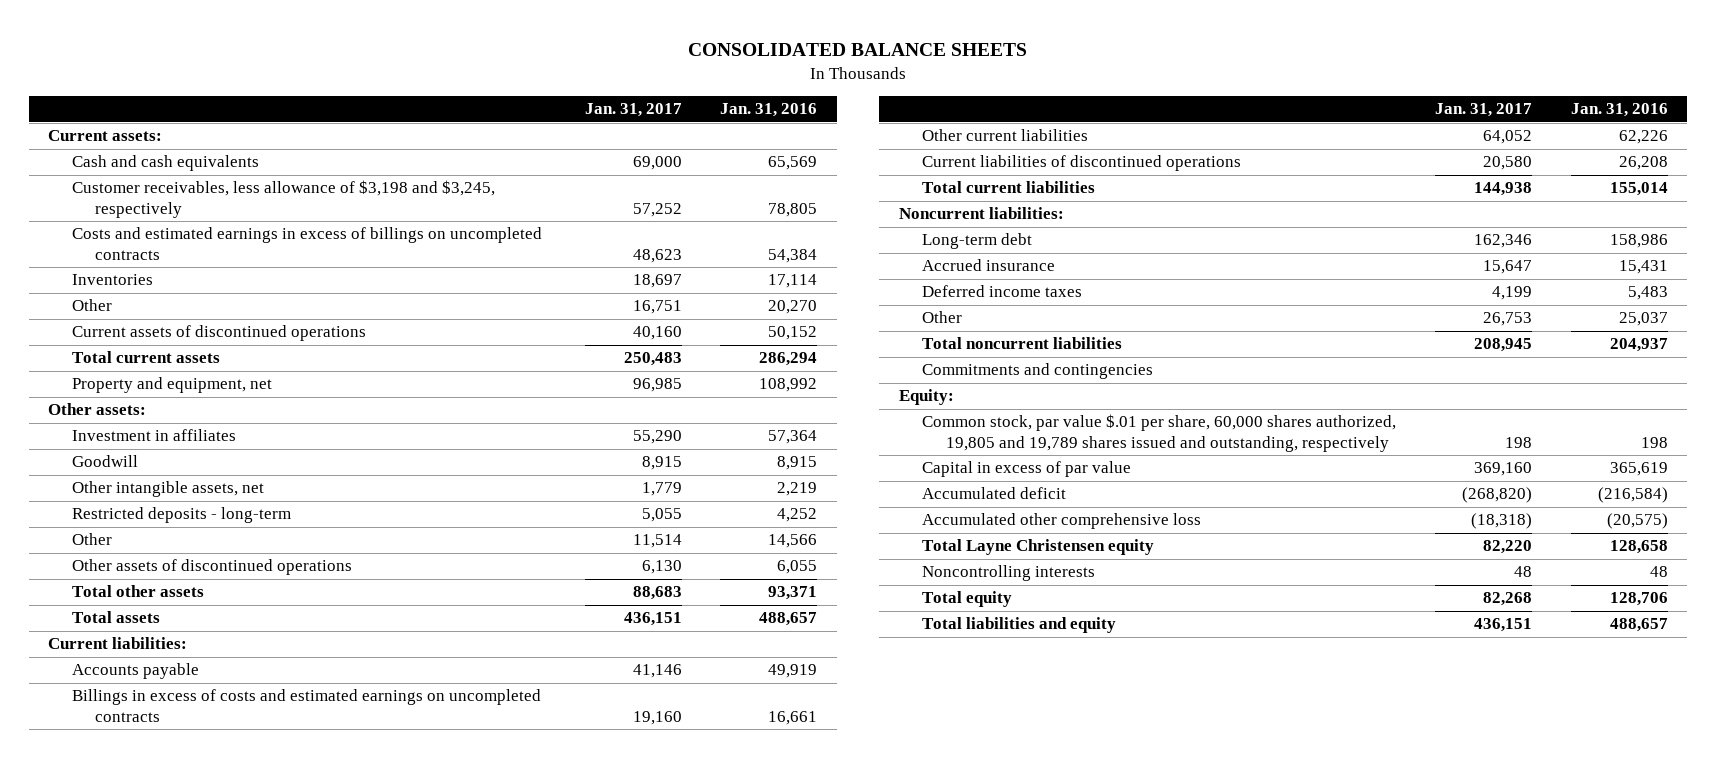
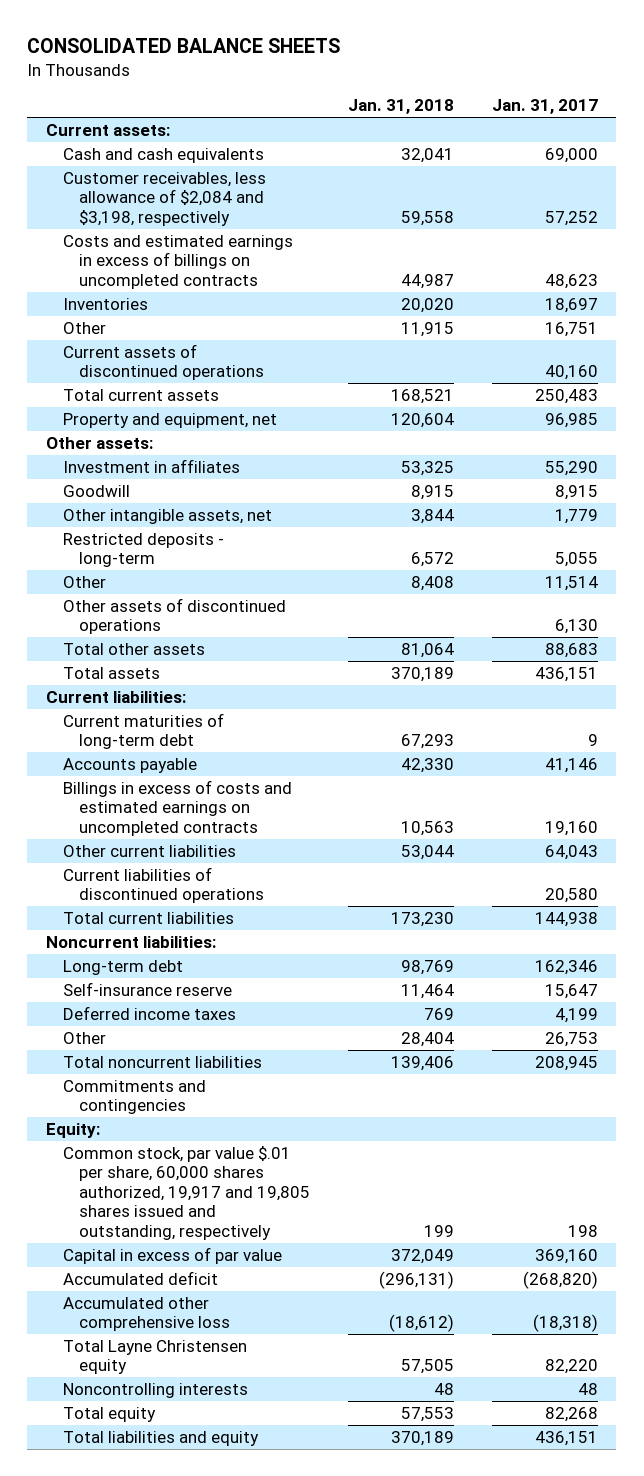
[720,103,818,118] Jan. 31, 2016 -> none
none -> [348,98,455,114] Jan. 31, 2018
[71,180,495,219] Customer receivables, less allowance of $3,198 and $3,245, respectively -> [62,172,266,226] Customer receivables, less allowance of $2,084 and $3,198, respectively
none -> [62,713,224,750] Current maturities of long-term debt
[1482,130,1532,145] 64,052 -> [544,845,598,861] 64,043
[922,259,1056,272] Accrued insurance -> [62,982,232,997] Self-insurance reserve
[922,414,1397,453] Common stock, par value $.01 per share, 60,000 shares authorized, 19,805 and 19,789 shares issued and outstanding, respectively -> [62,1146,311,1240] Common stock, par value $.01 per share, 60,000 shares authorized, 19,917 and 19,805 shares issued and outstanding, respectively

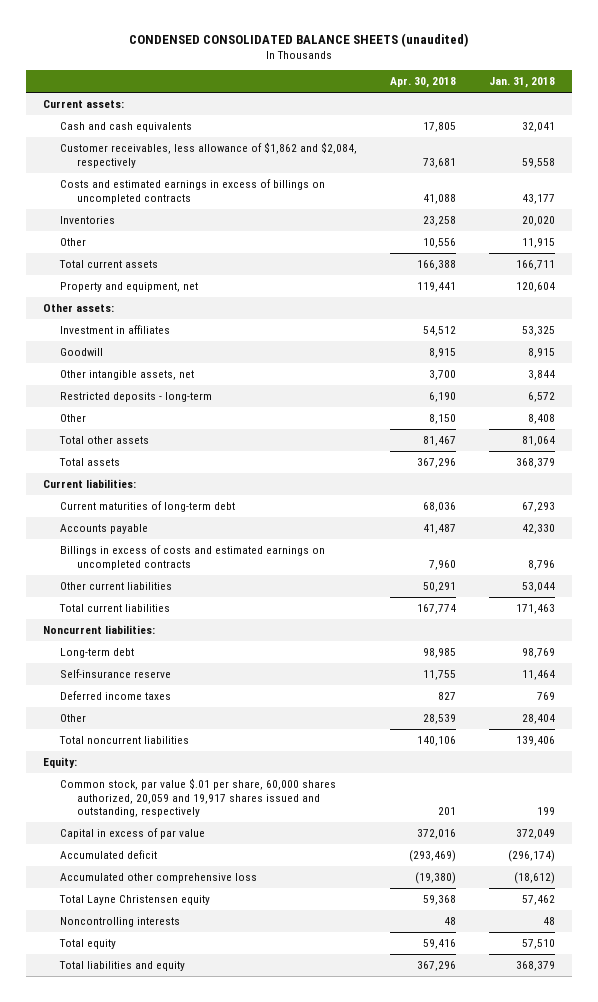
[27,38,341,54] CONSOLIDATED BALANCE SHEETS -> [128,32,468,47] CONDENSED CONSOLIDATED BALANCE SHEETS (unaudited)
[491,98,598,114] Jan. 31, 2017 -> none
none -> [389,77,456,89] Apr. 30, 2018
[62,172,266,226] Customer receivables, less allowance of $2,084 and $3,198, respectively -> [59,142,357,168] Customer receivables, less allowance of $1,862 and $2,084, respectively
[401,273,455,289] 44,987 -> [522,193,556,204] 43,177
[62,344,265,381] Current assets of discontinued operations -> none
[391,389,455,405] 168,521 -> [516,260,556,271] 166,711
[62,598,286,635] Other assets of discontinued operations -> none
[391,667,455,683] 370,189 -> [516,458,556,469] 368,379
[401,820,455,836] 10,563 -> [528,559,556,570] 8,796
[62,867,265,904] Current liabilities of discontinued operations -> none
[391,912,455,928] 173,230 -> [516,604,556,615] 171,463
[62,1080,206,1115] Commitments and contingencies -> none
[62,1146,311,1240] Common stock, par value $.01 per share, 60,000 shares authorized, 19,917 and 19,805 shares issued and outstanding, respectively -> [59,778,336,818] Common stock, par value $.01 per share, 60,000 shares authorized, 20,059 and 19,917 shares issued and outstanding, respectively
[379,1271,455,1290] (296,131) -> [508,850,556,863] (296,174)
[401,1359,455,1375] 57,505 -> [522,895,556,906] 57,462
[401,1407,455,1423] 57,553 -> [522,939,556,950] 57,510
[391,1431,455,1447] 370,189 -> [516,961,556,972] 368,379

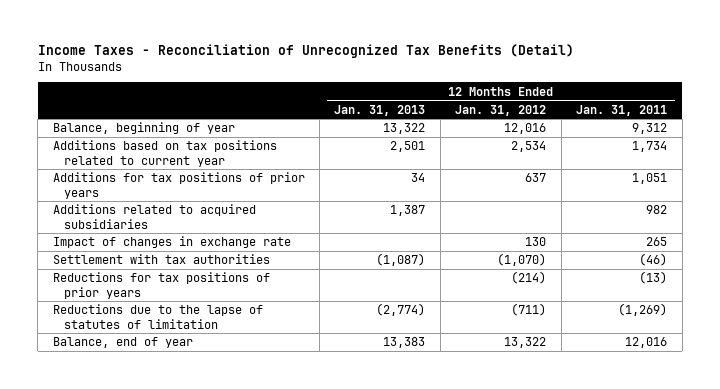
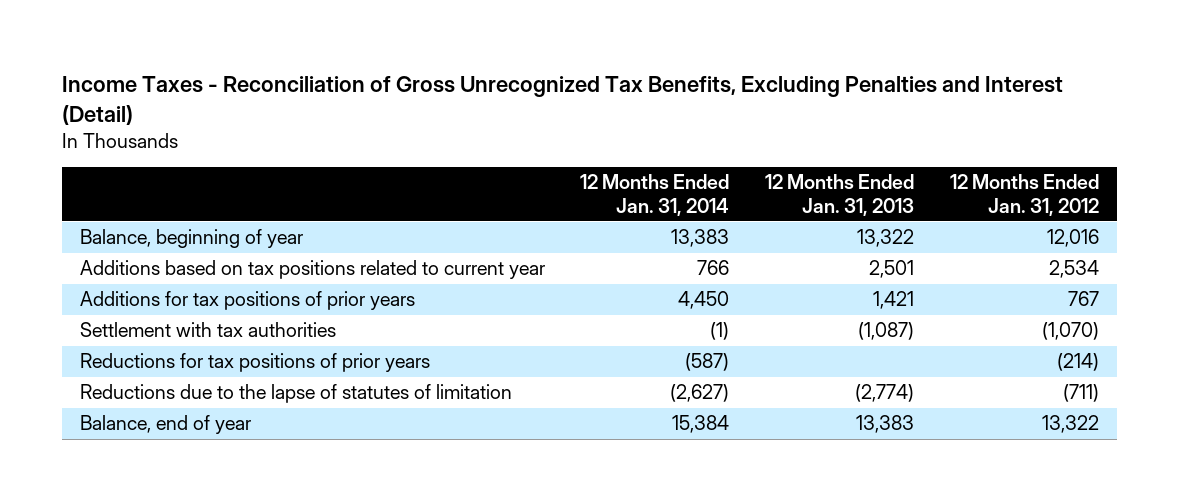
[37,44,574,59] Income Taxes - Reconciliation of Unrecognized Tax Benefits (Detail) -> [61,75,1063,125] Income Taxes - Reconciliation of Gross Unrecognized Tax Benefits, Excluding Penalties and Interest (Detail)
[576,104,668,116] Jan. 31, 2011 -> none
none -> [580,174,730,216] 12 Months Ended Jan. 31, 2014
[52,204,256,229] Additions related to acquired subsidiaries -> none
[52,236,291,249] Impact of changes in exchange rate -> none
[411,173,426,183] 34 -> [873,291,915,310] 1,421
[525,173,547,183] 637 -> [1068,291,1100,307] 767

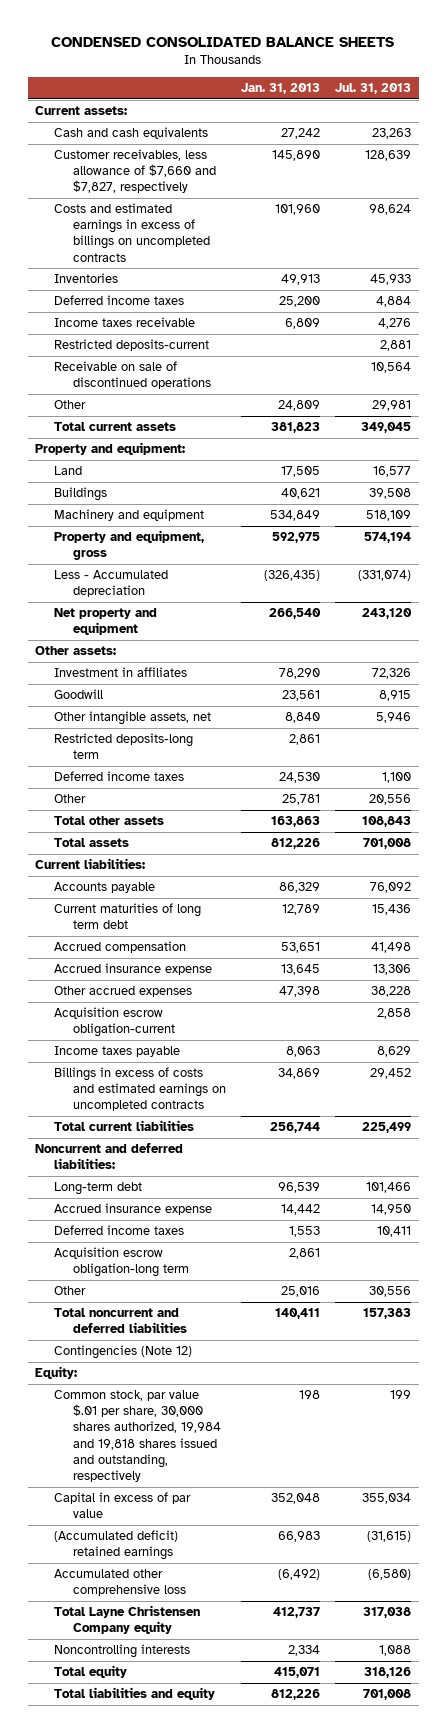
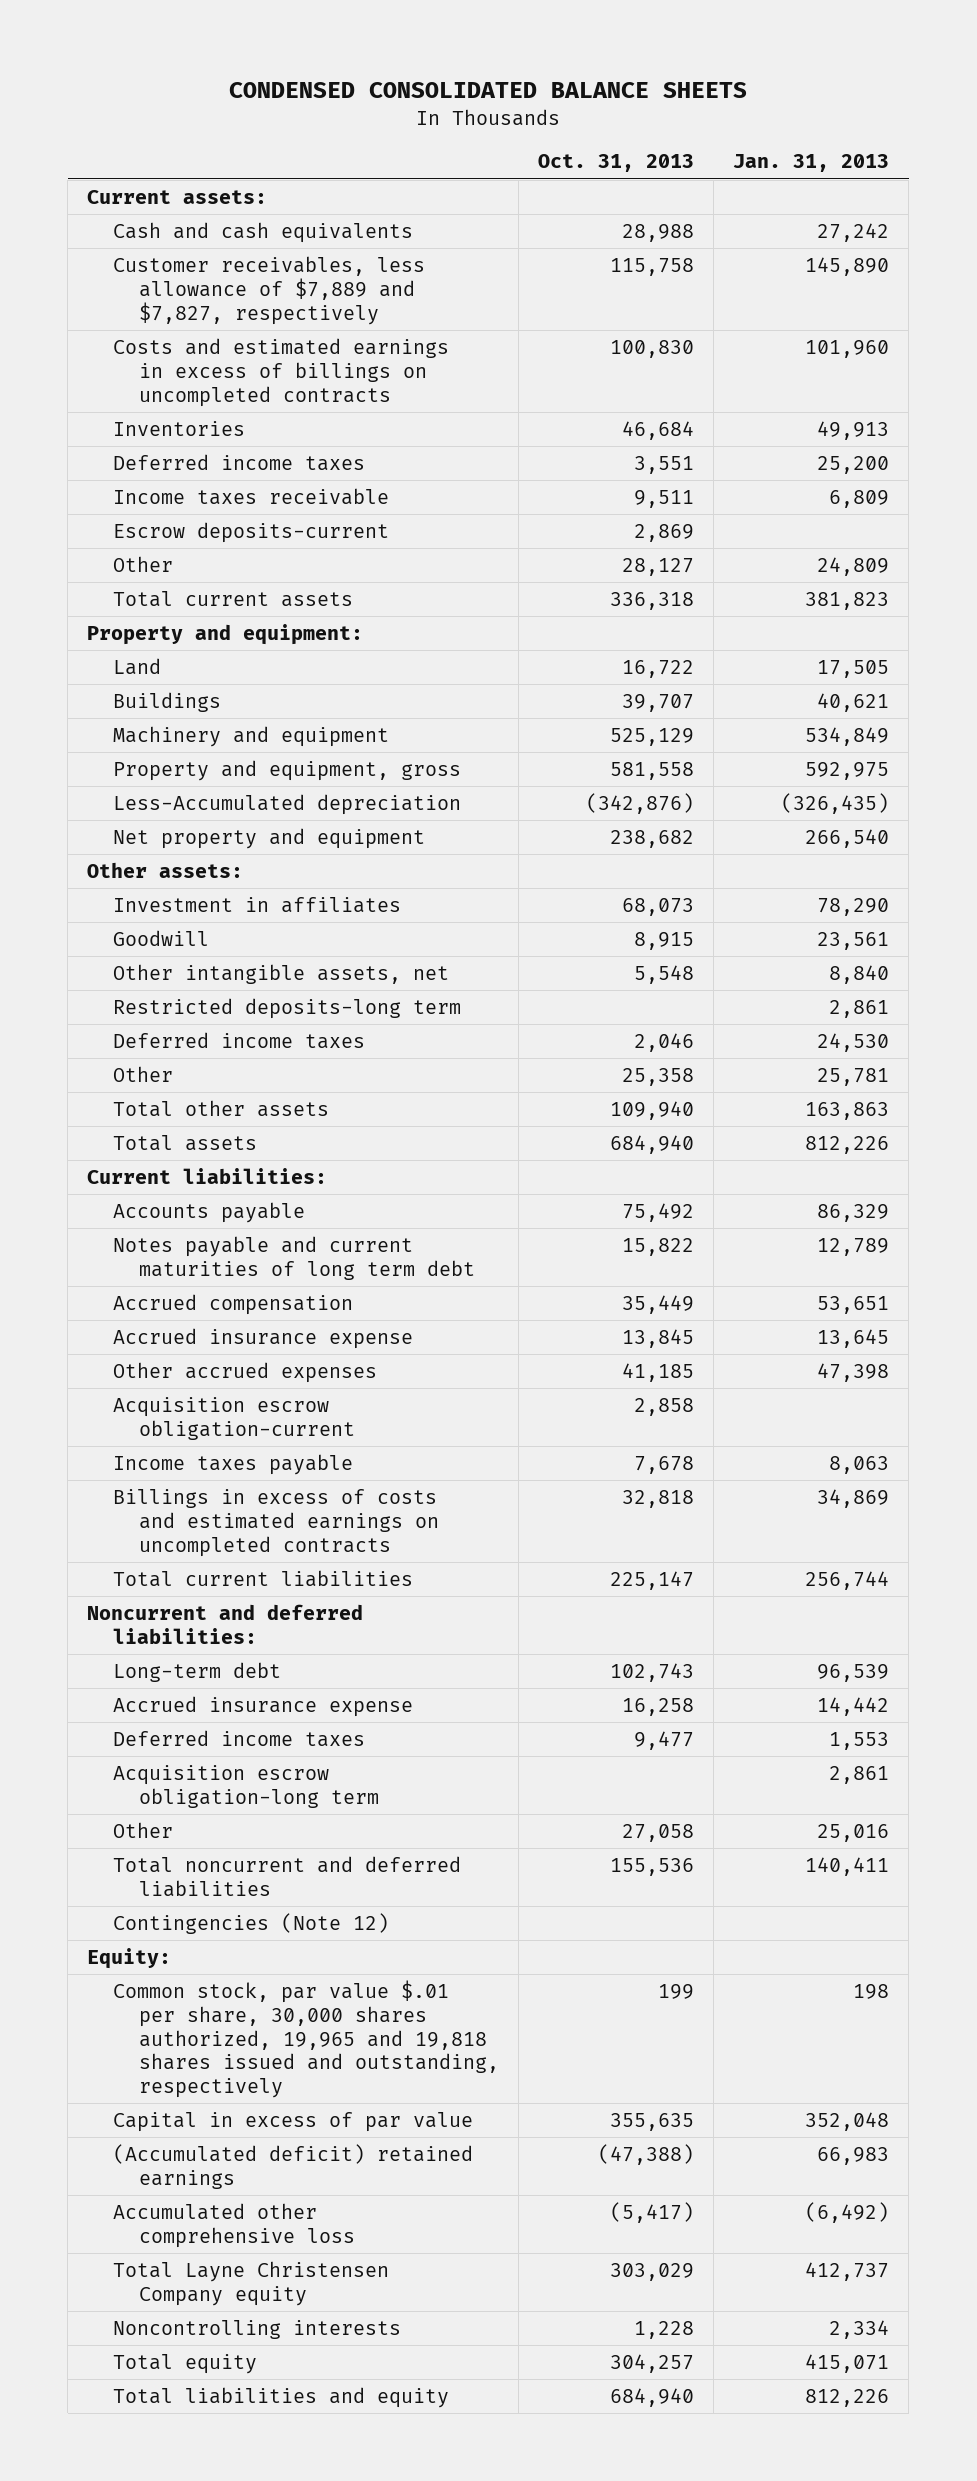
[335,82,412,94] Jul. 31, 2013 -> none
none -> [538,154,695,173] Oct. 31, 2013
[54,149,216,194] Customer receivables, less allowance of $7,660 and $7,827, respectively -> [113,255,426,325] Customer receivables, less allowance of $7,889 and $7,827, respectively
[54,361,211,390] Receivable on sale of discontinued operations -> none
[54,339,210,352] Restricted deposits-current -> [113,521,390,543] Escrow deposits-current
[54,570,169,598] Less - Accumulated depreciation -> [113,793,462,815] Less-Accumulated depreciation
[54,903,202,930] Current maturities of long term debt -> [113,1235,475,1280] Notes payable and current maturities of long term debt
[54,1390,221,1482] Common stock, par value $.01 per share, 30,000 shares authorized, 19,984 and 19,818 shares issued and outstanding, respectively -> [113,1979,499,2099] Common stock, par value $.01 per share, 30,000 shares authorized, 19,965 and 19,818 shares issued and outstanding, respectively

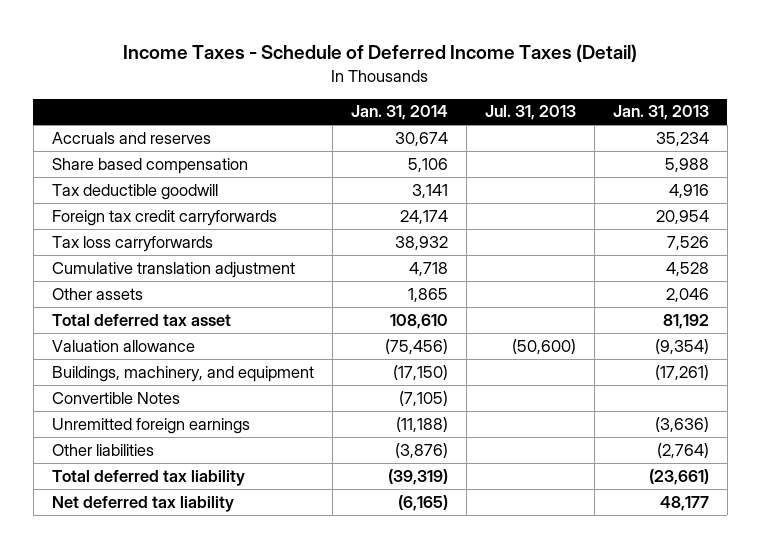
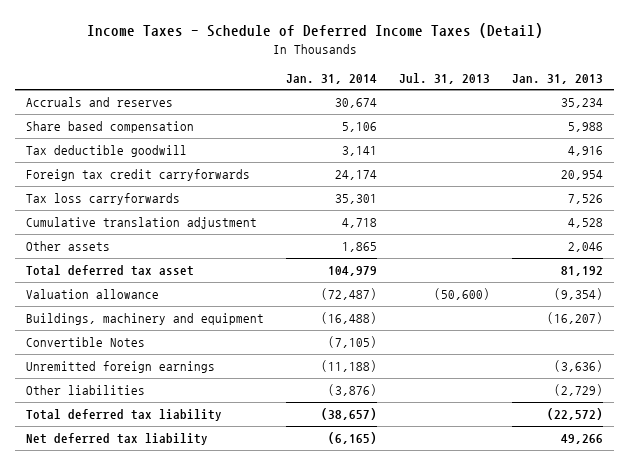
[394,235,448,250] 38,932 -> [335,193,378,204] 35,301
[389,313,448,329] 108,610 -> [328,265,378,276] 104,979
[384,338,448,354] (75,456) -> [321,287,378,300] (72,487)
[51,365,314,382] Buildings, machinery, and equipment -> [26,312,265,325] Buildings, machinery and equipment
[392,364,448,380] (17,150) -> [321,311,378,324] (16,488)
[654,364,709,380] (17,261) -> [546,311,603,324] (16,207)
[656,442,709,458] (2,764) -> [553,383,603,396] (2,729)
[387,468,448,485] (39,319) -> [321,407,378,420] (38,657)
[648,468,709,485] (23,661) -> [546,407,603,420] (22,572)
[659,495,709,511] 48,177 -> [560,433,603,444] 49,266

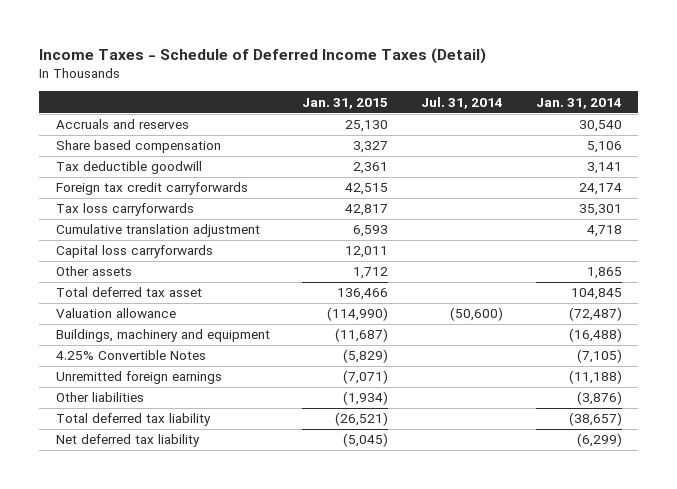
[398,72,490,84] Jul. 31, 2013 -> none
[511,73,603,84] Jan. 31, 2013 -> none
none -> [302,97,389,109] Jan. 31, 2015
none -> [420,96,503,109] Jul. 31, 2014
[335,97,378,108] 30,674 -> [578,120,622,133] 30,540
none -> [55,245,213,259] Capital loss carryforwards
[328,265,378,276] 104,979 -> [570,288,622,301] 104,845
[26,336,146,347] Convertible Notes -> [55,350,206,361] 4.25% Convertible Notes
[328,431,378,444] (6,165) -> [576,433,622,448] (6,299)

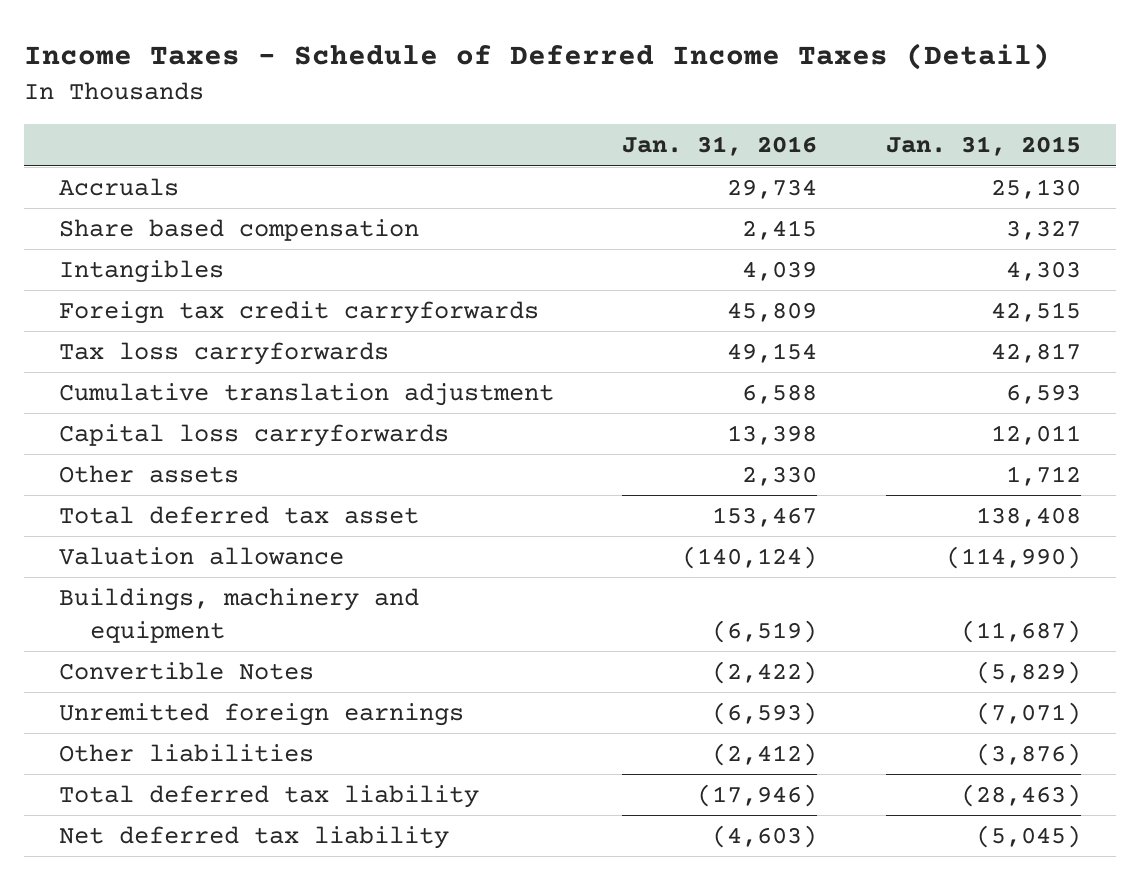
[420,96,503,109] Jul. 31, 2014 -> none
[535,97,622,109] Jan. 31, 2014 -> none
none -> [622,136,818,157] Jan. 31, 2016
[55,119,189,130] Accruals and reserves -> [58,178,179,197] Accruals
[55,161,202,175] Tax deductible goodwill -> none
none -> [58,260,224,284] Intangibles
[337,288,389,301] 136,466 -> [976,507,1082,528] 138,408
[55,350,206,361] 4.25% Convertible Notes -> [58,662,314,681] Convertible Notes
[343,391,389,406] (1,934) -> [976,743,1082,767] (3,876)
[335,412,389,427] (26,521) -> [961,784,1082,808] (28,463)

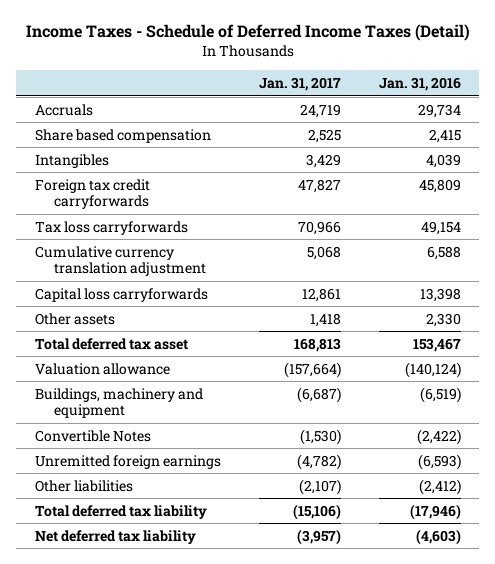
[886,136,1082,157] Jan. 31, 2015 -> none
none -> [258,76,341,91] Jan. 31, 2017
[58,383,554,407] Cumulative translation adjustment -> [34,245,207,277] Cumulative currency translation adjustment

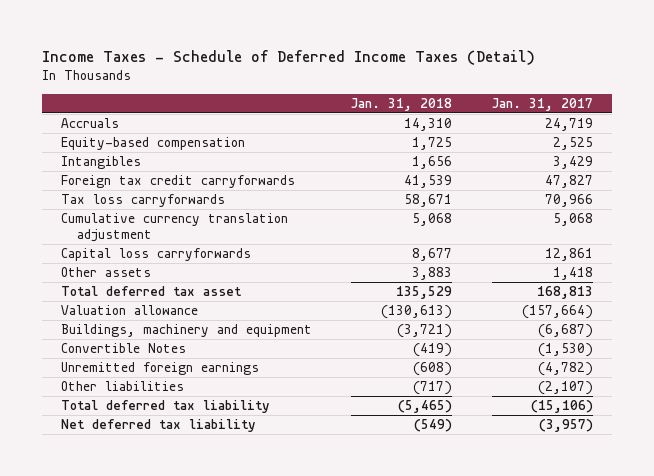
[378,76,461,91] Jan. 31, 2016 -> none
none -> [351,98,453,112] Jan. 31, 2018
[34,128,211,143] Share based compensation -> [61,137,246,151] Equity-based compensation

